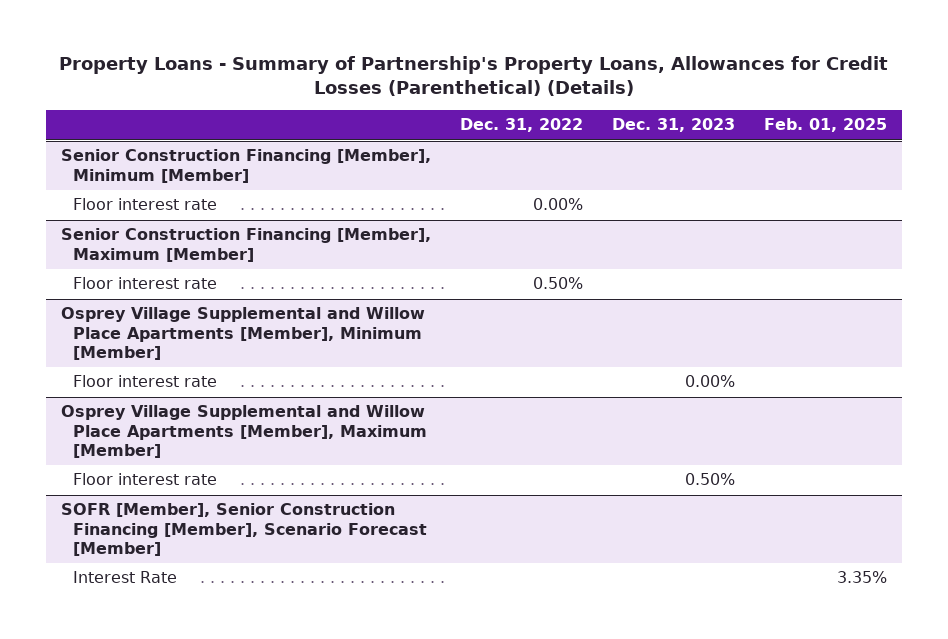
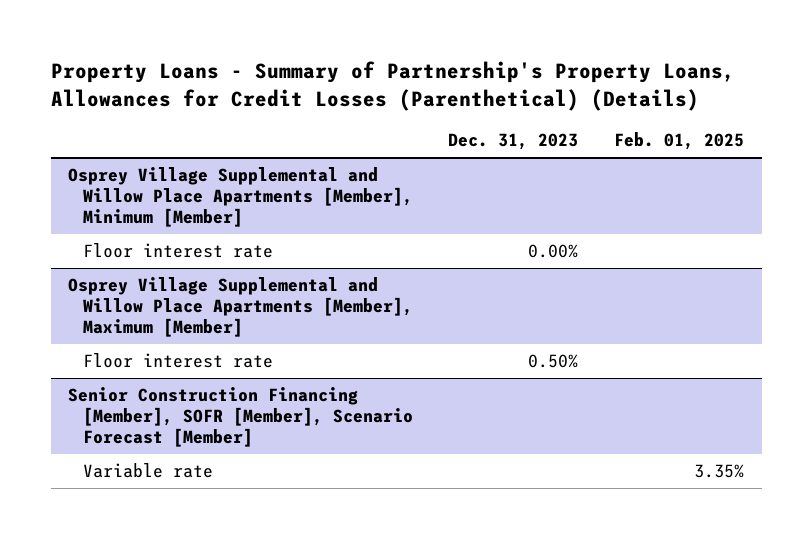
[459,118,583,133] Dec. 31, 2022 -> none
[60,149,431,183] Senior Construction Financing [Member], Minimum [Member] -> none
[72,198,217,211] Floor interest rate -> none
[60,228,431,262] Senior Construction Financing [Member], Maximum [Member] -> none
[72,277,217,290] Floor interest rate -> none
[60,503,427,556] SOFR [Member], Senior Construction Financing [Member], Scenario Forecast [Member] -> [68,387,413,447] Senior Construction Financing [Member], SOFR [Member], Scenario Forecast [Member]
[72,571,177,584] Interest Rate -> [82,463,213,479] Variable rate

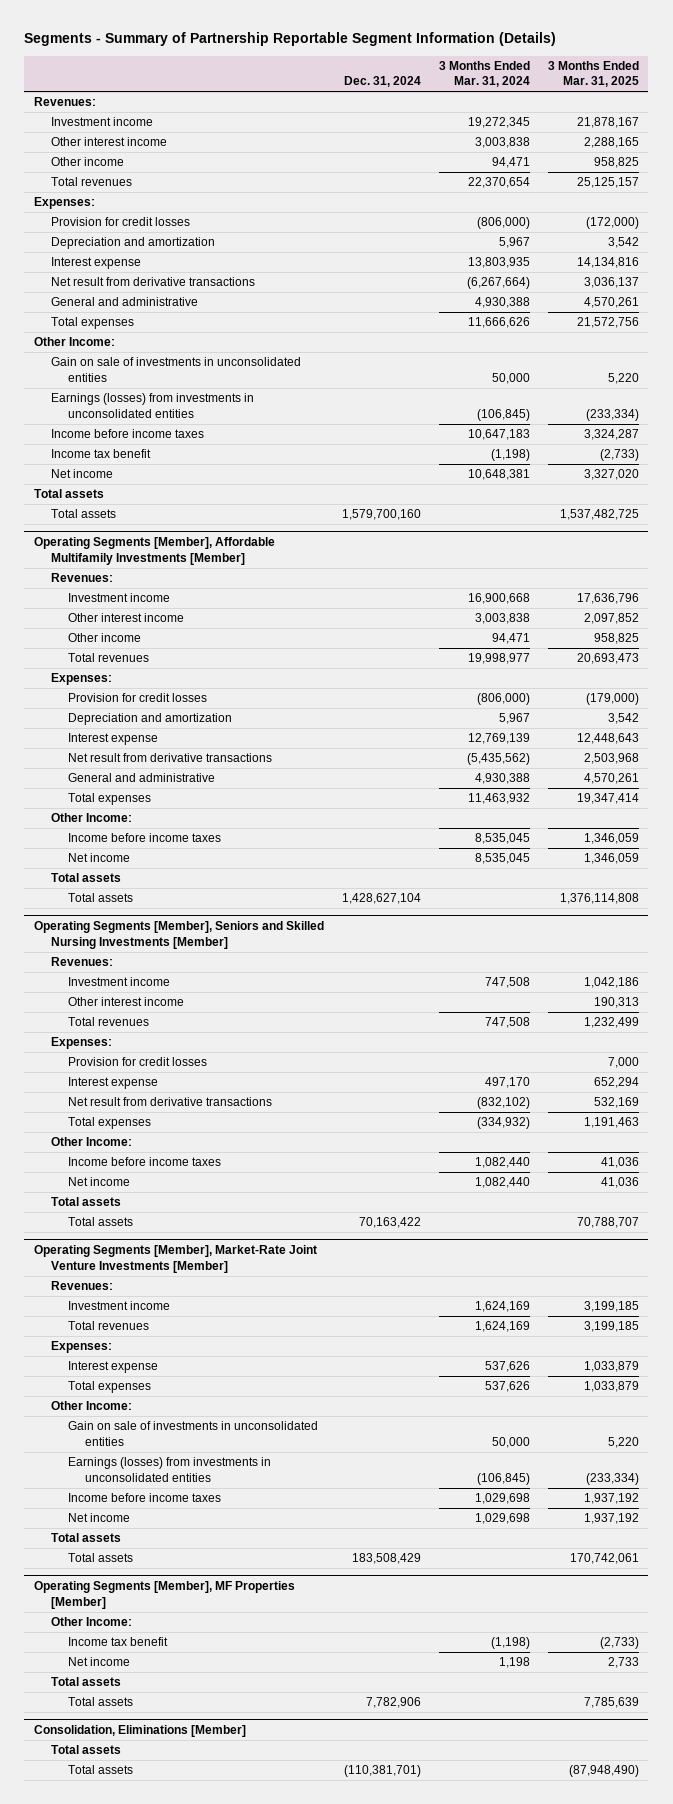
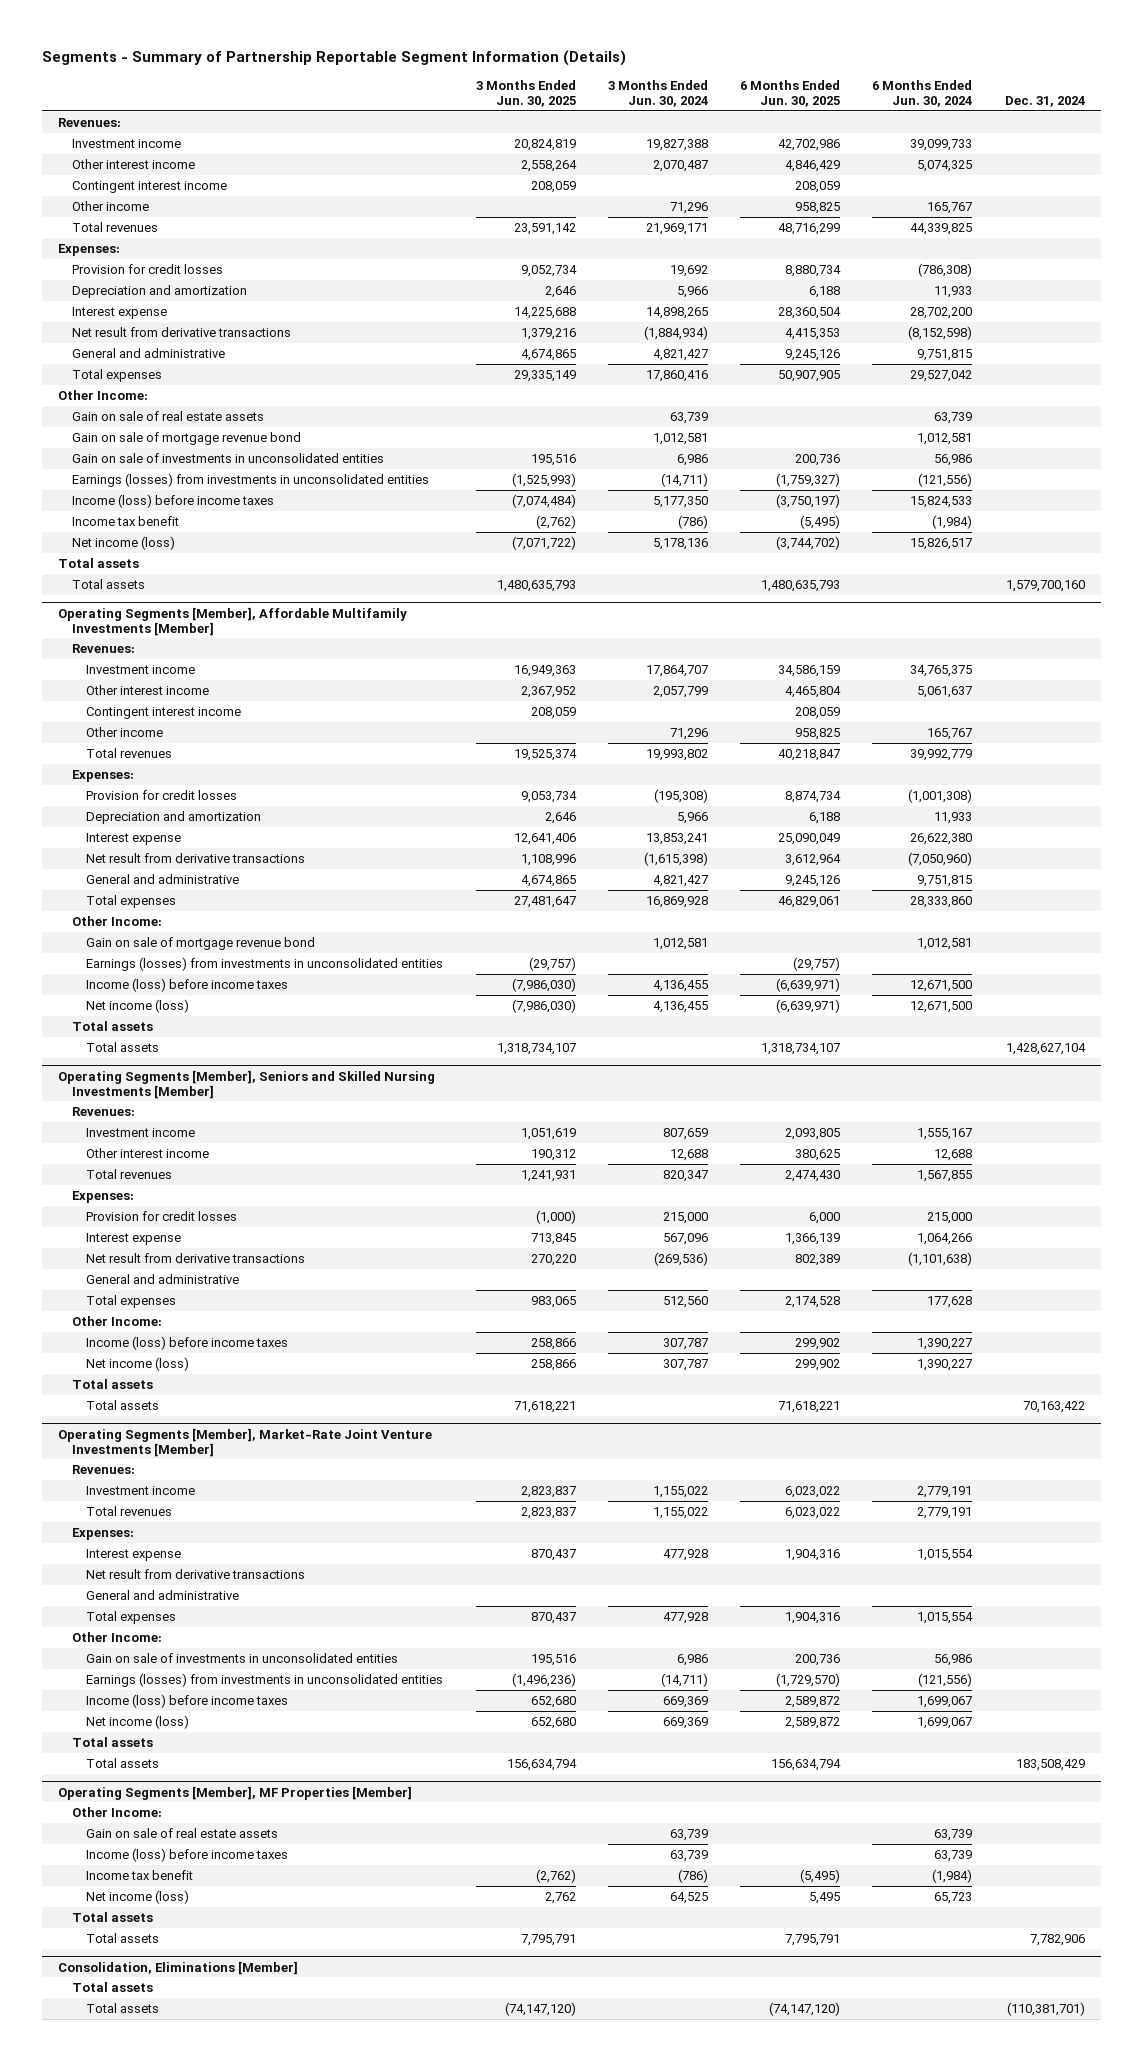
[439,60,531,88] 3 Months Ended Mar. 31, 2024 -> none
[548,60,640,88] 3 Months Ended Mar. 31, 2025 -> none
none -> [475,79,576,107] 3 Months Ended Jun. 30, 2025
none -> [607,79,708,107] 3 Months Ended Jun. 30, 2024
none -> [740,79,841,107] 6 Months Ended Jun. 30, 2025
none -> [872,79,973,107] 6 Months Ended Jun. 30, 2024
none -> [72,181,228,194] Contingent interest income
none -> [72,411,265,422] Gain on sale of real estate assets
none -> [72,432,302,446] Gain on sale of mortgage revenue bond
[50,429,204,439] Income before income taxes -> [72,494,275,509] Income (loss) before income taxes
[50,469,113,479] Net income -> [72,536,176,551] Net income (loss)
none -> [86,707,242,720] Contingent interest income
none -> [86,937,316,951] Gain on sale of mortgage revenue bond
none -> [86,957,444,972] Earnings (losses) from investments in unconsolidated entities
[67,833,221,843] Income before income taxes -> [86,978,289,993] Income (loss) before income taxes
[67,853,130,863] Net income -> [86,999,190,1014] Net income (loss)
none -> [86,1274,240,1285] General and administrative
[67,1157,221,1167] Income before income taxes -> [86,1336,289,1351] Income (loss) before income taxes
[67,1177,130,1187] Net income -> [86,1357,190,1372] Net income (loss)
none -> [86,1569,306,1580] Net result from derivative transactions
none -> [86,1590,240,1601] General and administrative
[67,1493,221,1503] Income before income taxes -> [86,1694,289,1709] Income (loss) before income taxes
[67,1513,130,1523] Net income -> [86,1715,190,1730] Net income (loss)
none -> [86,1828,279,1839] Gain on sale of real estate assets
none -> [86,1848,289,1863] Income (loss) before income taxes
[67,1657,130,1667] Net income -> [86,1890,190,1905] Net income (loss)

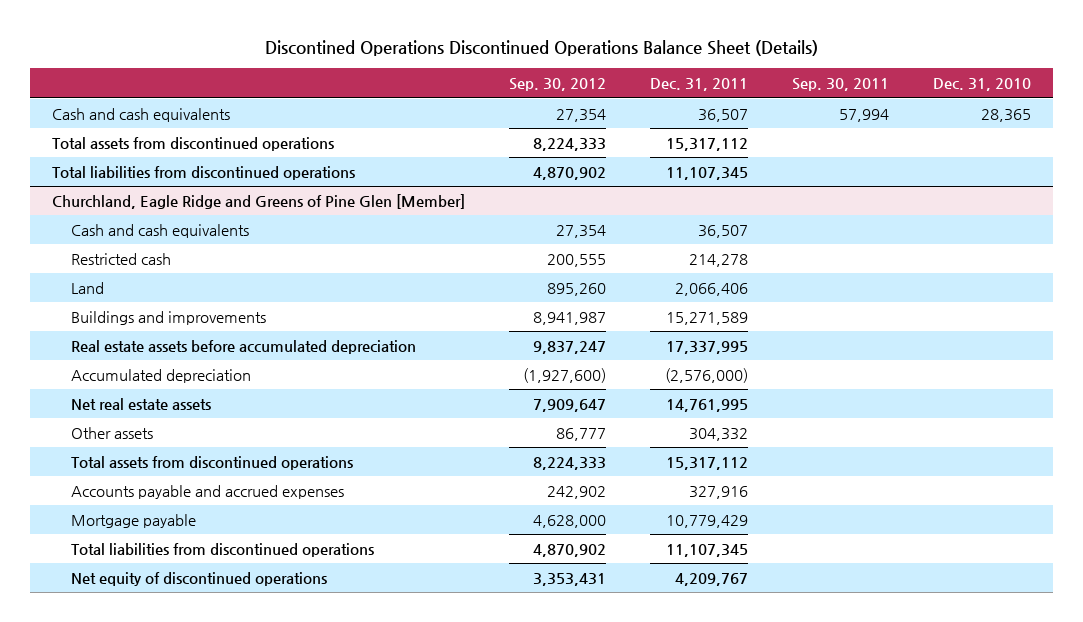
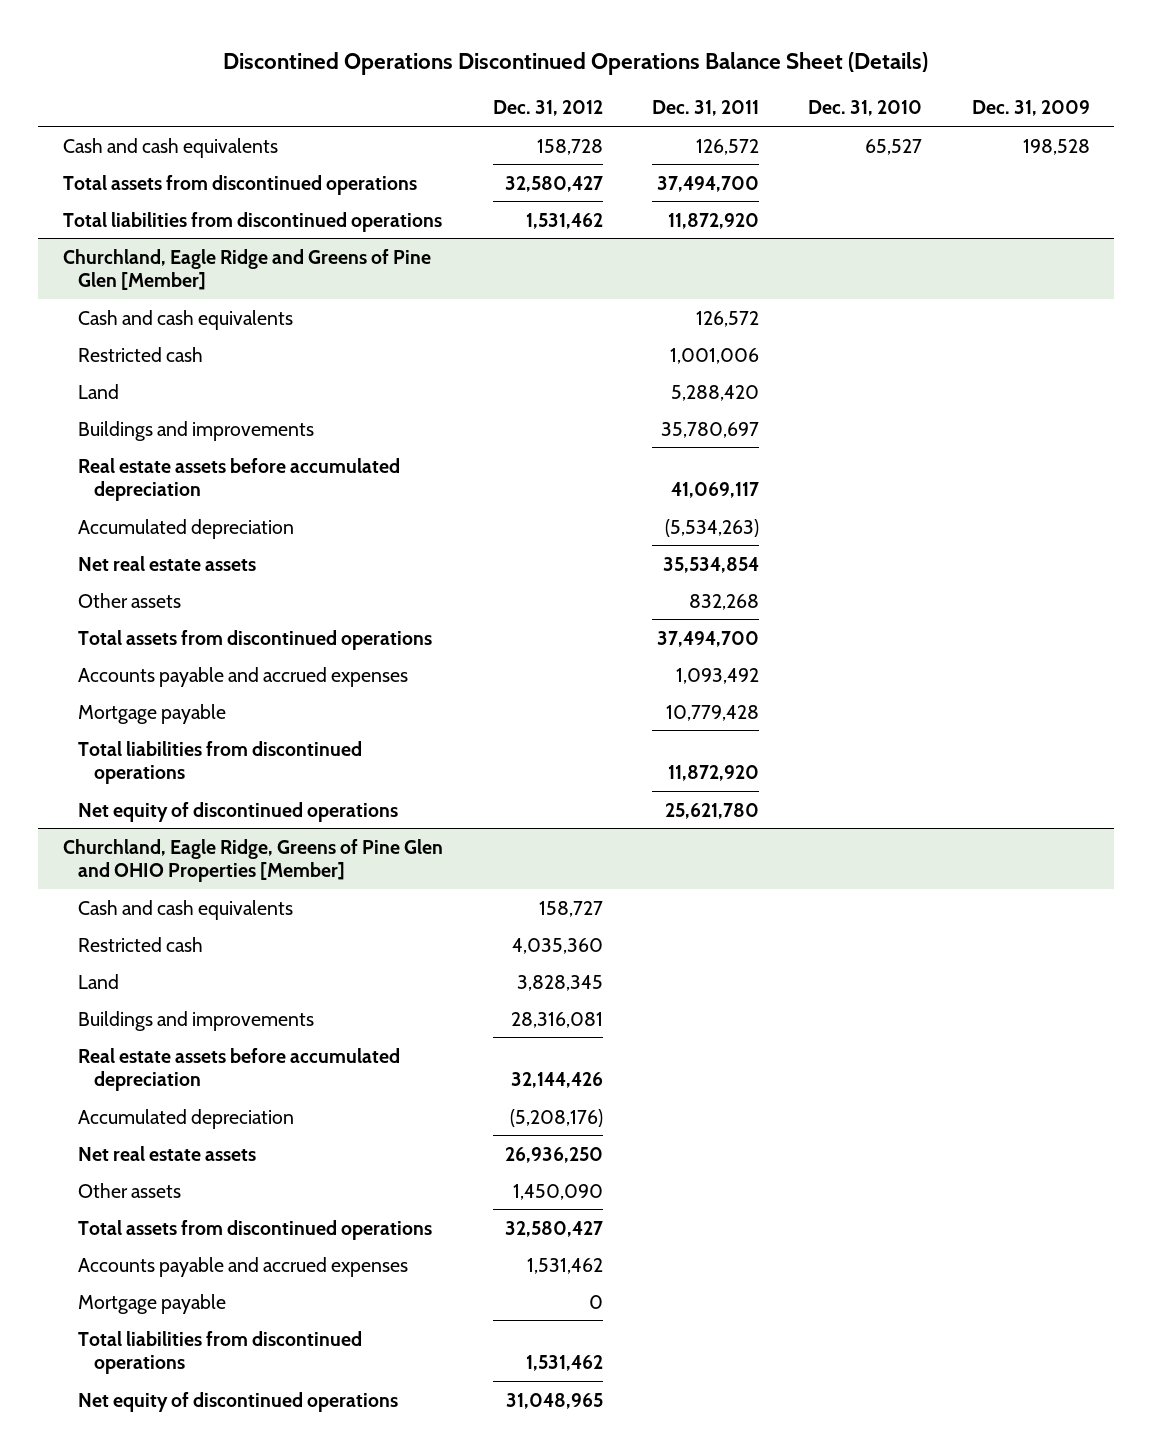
[509,78,607,92] Sep. 30, 2012 -> none
[792,78,890,92] Sep. 30, 2011 -> none
none -> [492,100,603,117] Dec. 31, 2012
none -> [971,100,1090,117] Dec. 31, 2009
[698,108,749,122] 36,507 -> [695,138,759,155] 126,572
[981,108,1032,122] 28,365 -> [865,138,923,155] 65,527
[666,137,749,151] 15,317,112 -> [656,175,759,192] 37,494,700
[666,166,749,180] 11,107,345 -> [667,212,759,229] 11,872,920
[698,224,749,238] 36,507 -> [695,310,759,327] 126,572
[689,253,749,267] 214,278 -> [669,347,759,364] 1,001,006
[675,282,749,296] 2,066,406 -> [670,384,759,401] 5,288,420
[666,311,749,325] 15,271,589 -> [660,421,759,438] 35,780,697
[666,340,749,354] 17,337,995 -> [670,482,759,499] 41,069,117
[665,367,749,383] (2,576,000) -> [664,518,759,537] (5,534,263)
[666,398,749,412] 14,761,995 -> [662,556,759,573] 35,534,854
[689,427,749,441] 304,332 -> [688,593,759,610] 832,268
[666,456,749,470] 15,317,112 -> [656,630,759,647] 37,494,700
[689,485,749,499] 327,916 -> [675,667,759,684] 1,093,492
[666,514,749,528] 10,779,429 -> [665,704,759,721] 10,779,428
[666,543,749,557] 11,107,345 -> [667,765,759,782] 11,872,920
[675,572,749,586] 4,209,767 -> [664,802,759,819] 25,621,780
none -> [63,838,444,883] Churchland, Eagle Ridge, Greens of Pine Glen and OHIO Properties [Member]
none -> [78,899,294,920] Cash and cash equivalents
none -> [78,936,204,952] Restricted cash
none -> [78,973,120,989] Land
none -> [78,1010,315,1031] Buildings and improvements
none -> [78,1047,401,1092] Real estate assets before accumulated depreciation
none -> [78,1108,295,1129] Accumulated depreciation
none -> [78,1145,257,1161] Net real estate assets
none -> [78,1182,182,1198] Other assets
none -> [78,1219,433,1240] Total assets from discontinued operations
none -> [78,1256,409,1277] Accounts payable and accrued expenses
none -> [78,1293,227,1314] Mortgage payable
none -> [78,1330,363,1375] Total liabilities from discontinued operations
none -> [78,1391,399,1412] Net equity of discontinued operations

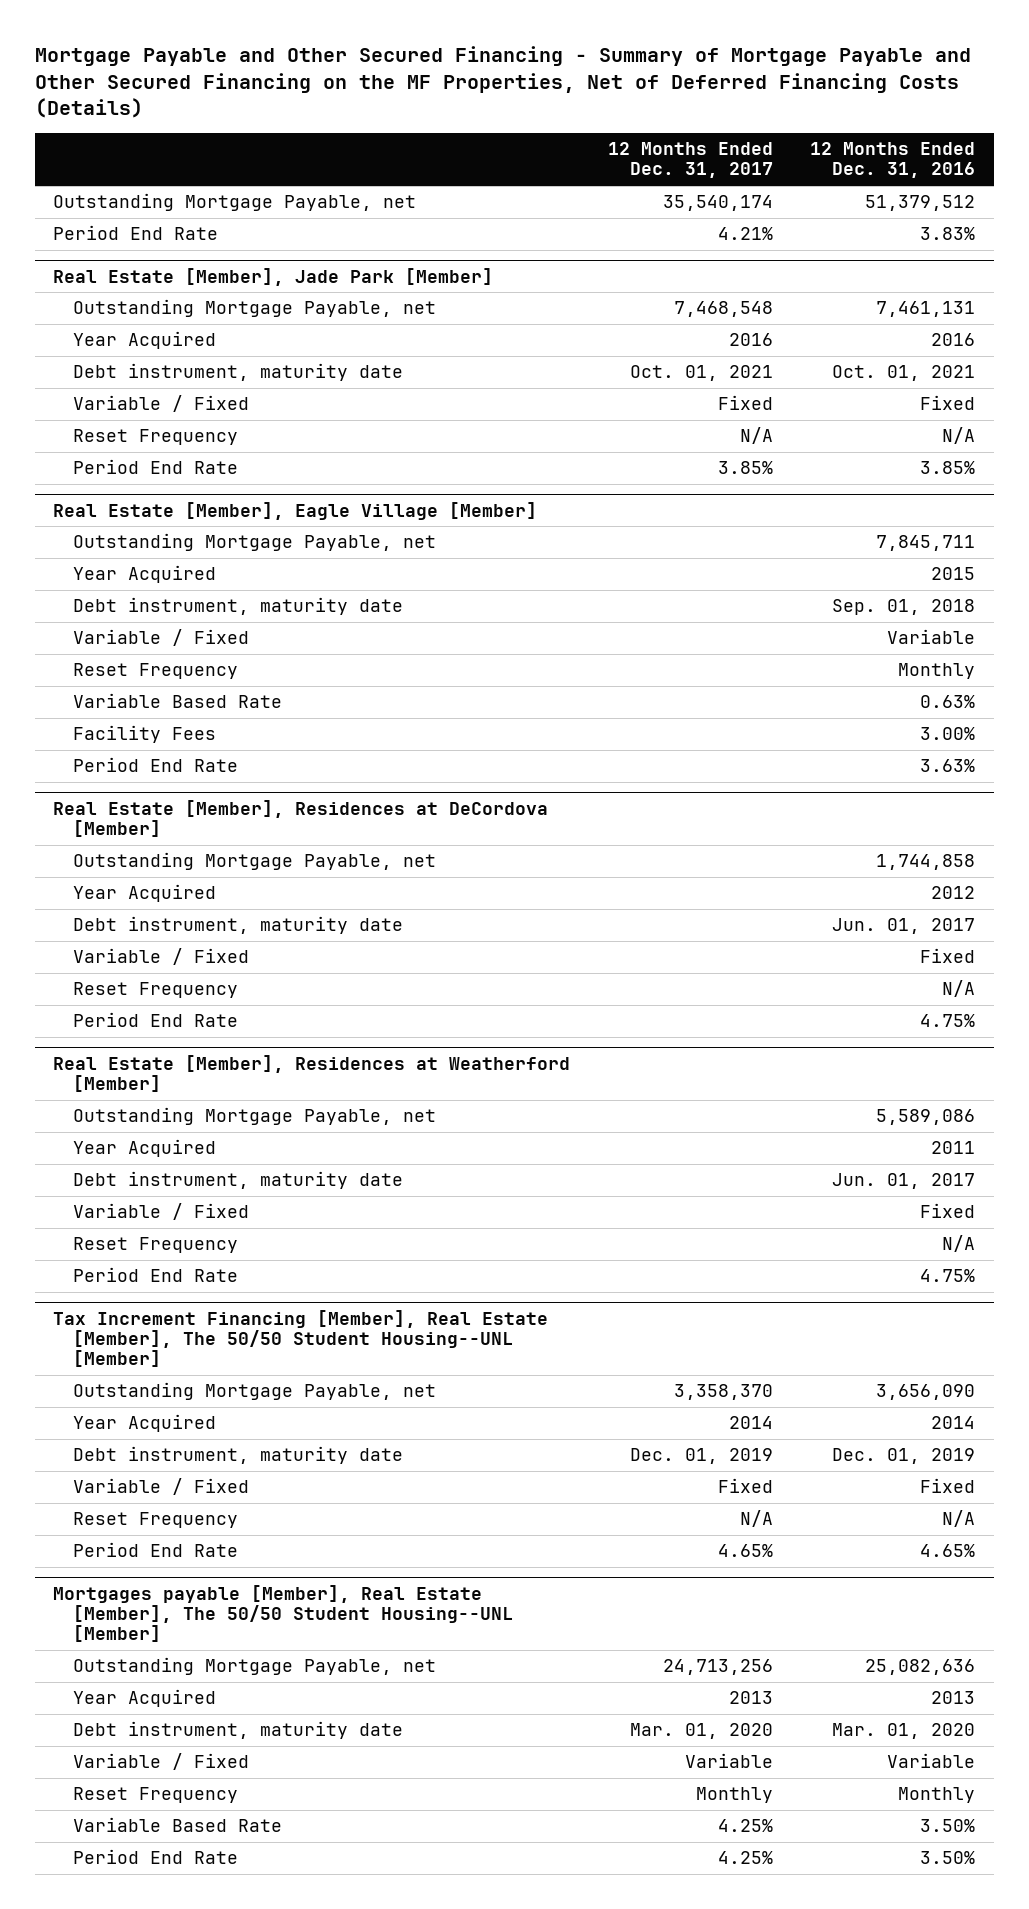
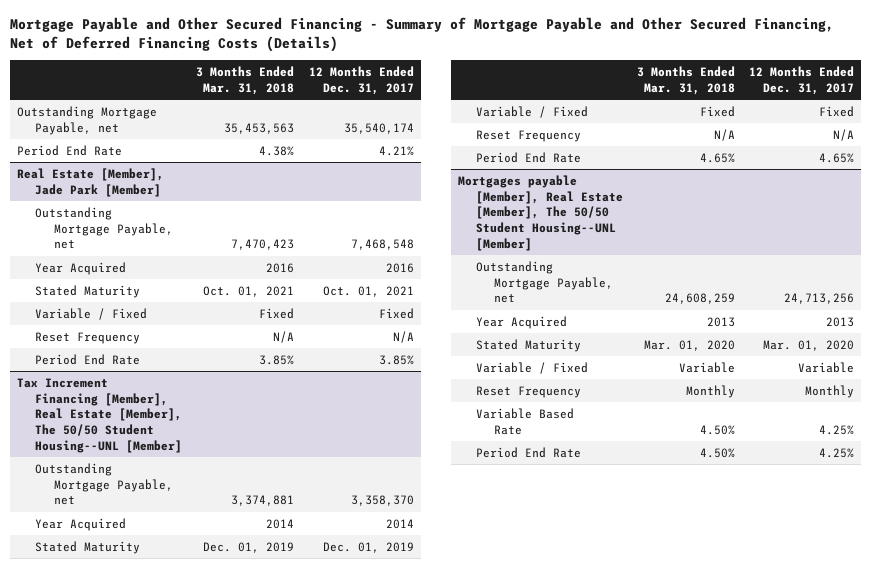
[34,45,971,119] Mortgage Payable and Other Secured Financing - Summary of Mortgage Payable and Other Secured Financing on the MF Properties, Net of Deferred Financing Costs (Details) -> [10,17,835,53] Mortgage Payable and Other Secured Financing - Summary of Mortgage Payable and Other Secured Financing, Net of Deferred Financing Costs (Details)
[810,142,976,179] 12 Months Ended Dec. 31, 2016 -> none
none -> [196,66,295,95] 3 Months Ended Mar. 31, 2018
[73,363,404,382] Debt instrument, maturity date -> [35,284,141,298] Stated Maturity
[53,501,538,520] Real Estate [Member], Eagle Village [Member] -> none
[73,533,437,552] Outstanding Mortgage Payable, net -> none
[73,565,217,584] Year Acquired -> none
[73,597,404,616] Debt instrument, maturity date -> none
[73,629,250,647] Variable / Fixed -> none
[73,663,239,680] Reset Frequency -> none
[73,693,283,709] Variable Based Rate -> none
[73,725,217,744] Facility Fees -> none
[73,757,239,773] Period End Rate -> none
[53,799,549,837] Real Estate [Member], Residences at DeCordova [Member] -> none
[73,852,437,871] Outstanding Mortgage Payable, net -> none
[73,884,217,903] Year Acquired -> none
[73,916,404,935] Debt instrument, maturity date -> none
[73,948,250,966] Variable / Fixed -> none
[73,982,239,999] Reset Frequency -> none
[73,1012,239,1028] Period End Rate -> none
[53,1054,571,1092] Real Estate [Member], Residences at Weatherford [Member] -> none
[73,1107,437,1126] Outstanding Mortgage Payable, net -> none
[73,1139,217,1158] Year Acquired -> none
[73,1171,404,1190] Debt instrument, maturity date -> none
[73,1203,250,1221] Variable / Fixed -> none
[73,1237,239,1254] Reset Frequency -> none
[73,1267,239,1283] Period End Rate -> none
[73,1446,404,1465] Debt instrument, maturity date -> [35,540,141,554] Stated Maturity
[73,1721,404,1740] Debt instrument, maturity date -> [476,338,582,352] Stated Maturity

